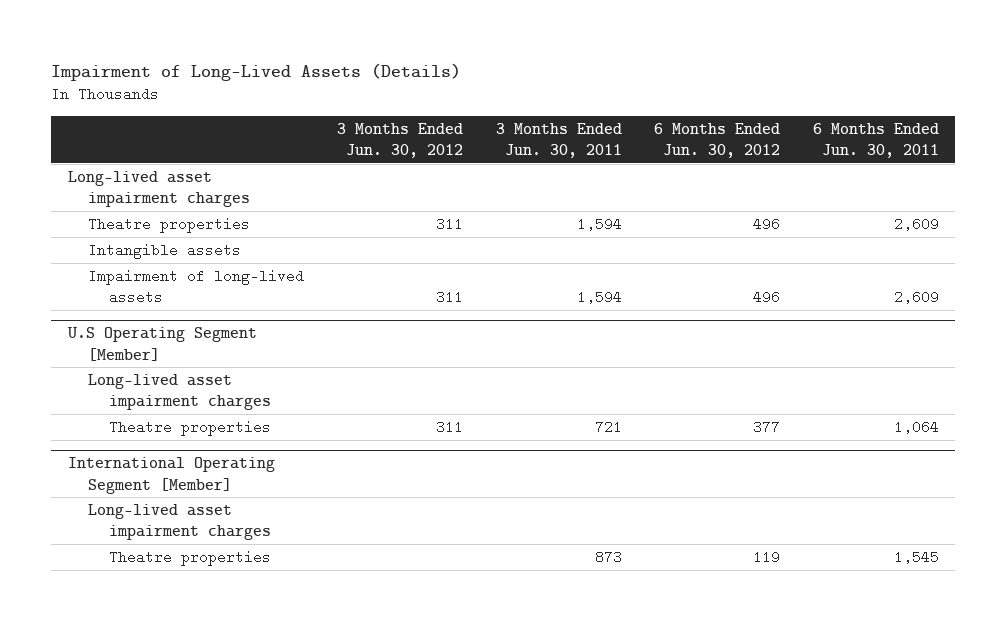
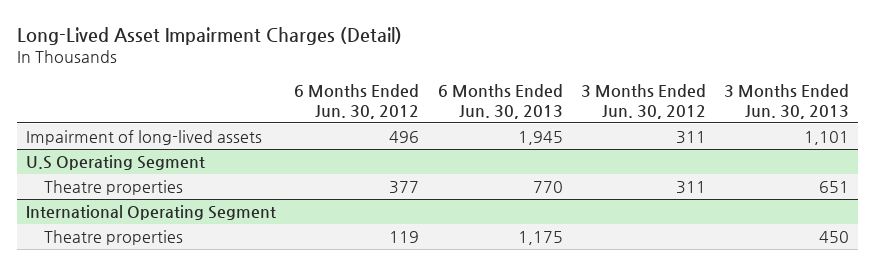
[51,62,462,81] Impairment of Long-Lived Assets (Details) -> [16,27,402,46] Long-Lived Asset Impairment Charges (Detail)
[495,122,622,158] 3 Months Ended Jun. 30, 2011 -> none
[812,122,939,158] 6 Months Ended Jun. 30, 2011 -> none
none -> [437,84,563,119] 6 Months Ended Jun. 30, 2013
none -> [724,84,850,119] 3 Months Ended Jun. 30, 2013
[67,170,251,208] Long-lived asset impairment charges -> none
[88,216,251,233] Theatre properties -> none
[88,242,242,259] Intangible assets -> none
[88,373,272,411] Long-lived asset impairment charges -> none
[66,327,257,361] U.S Operating Segment [Member] -> [26,155,206,171] U.S Operating Segment
[88,503,272,541] Long-lived asset impairment charges -> none
[67,457,275,494] International Operating Segment [Member] -> [26,205,277,221] International Operating Segment

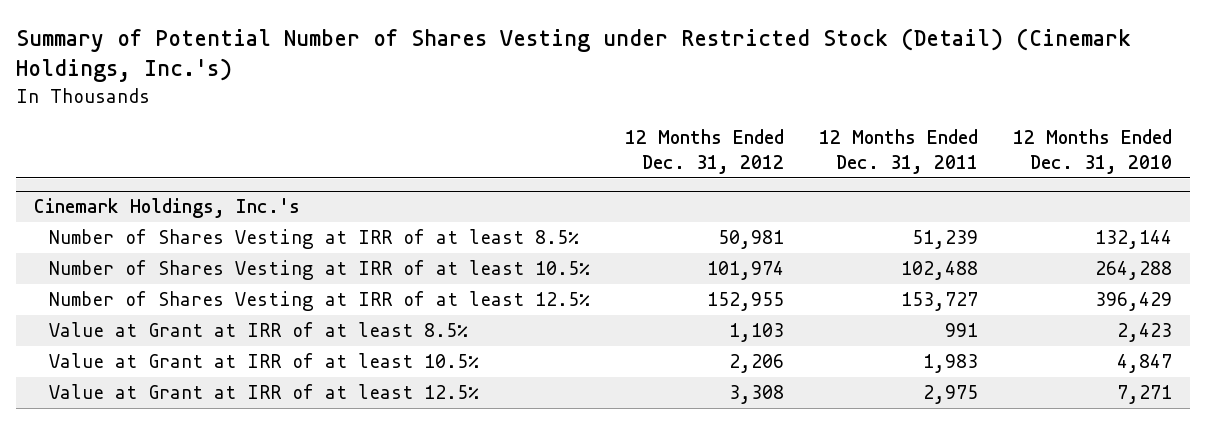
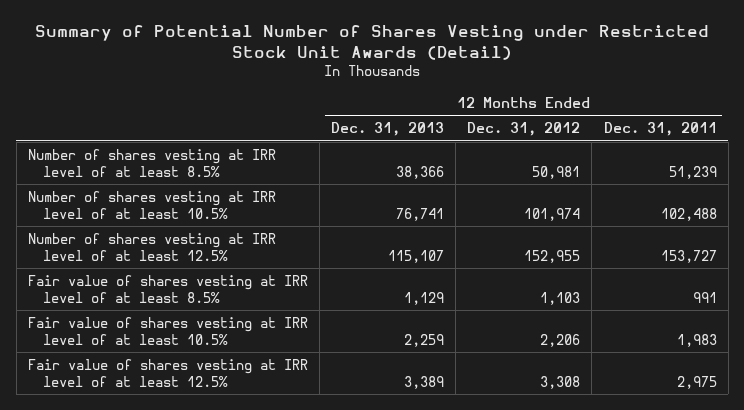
[15,28,1131,83] Summary of Potential Number of Shares Vesting under Restricted Stock (Detail) (Cinemark Holdings, Inc.'s) -> [35,25,710,61] Summary of Potential Number of Shares Vesting under Restricted Stock Unit Awards (Detail)
[1013,129,1173,174] 12 Months Ended Dec. 31, 2010 -> none
none -> [330,122,444,137] Dec. 31, 2013
[33,198,300,219] Cinemark Holdings, Inc.'s -> none
[48,229,579,250] Number of Shares Vesting at IRR of at least 8.5% -> [27,148,276,177] Number of shares vesting at IRR level of at least 8.5%
[48,260,590,281] Number of Shares Vesting at IRR of at least 10.5% -> [27,190,276,219] Number of shares vesting at IRR level of at least 10.5%
[48,291,590,312] Number of Shares Vesting at IRR of at least 12.5% -> [27,232,276,261] Number of shares vesting at IRR level of at least 12.5%
[48,322,468,338] Value at Grant at IRR of at least 8.5% -> [27,274,308,303] Fair value of shares vesting at IRR level of at least 8.5%
[48,353,479,369] Value at Grant at IRR of at least 10.5% -> [27,316,308,345] Fair value of shares vesting at IRR level of at least 10.5%
[48,384,479,400] Value at Grant at IRR of at least 12.5% -> [27,358,308,387] Fair value of shares vesting at IRR level of at least 12.5%

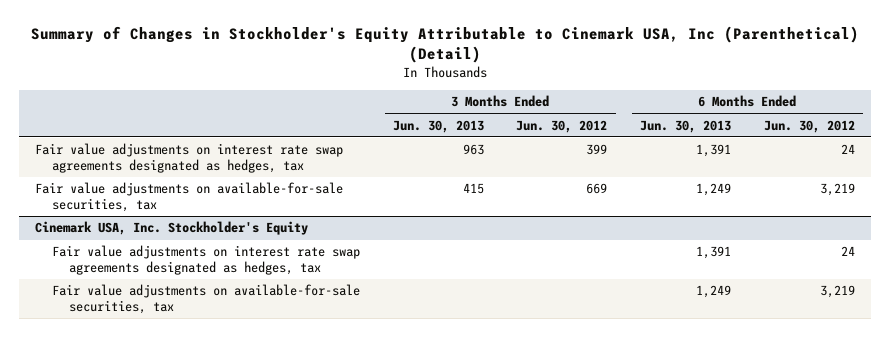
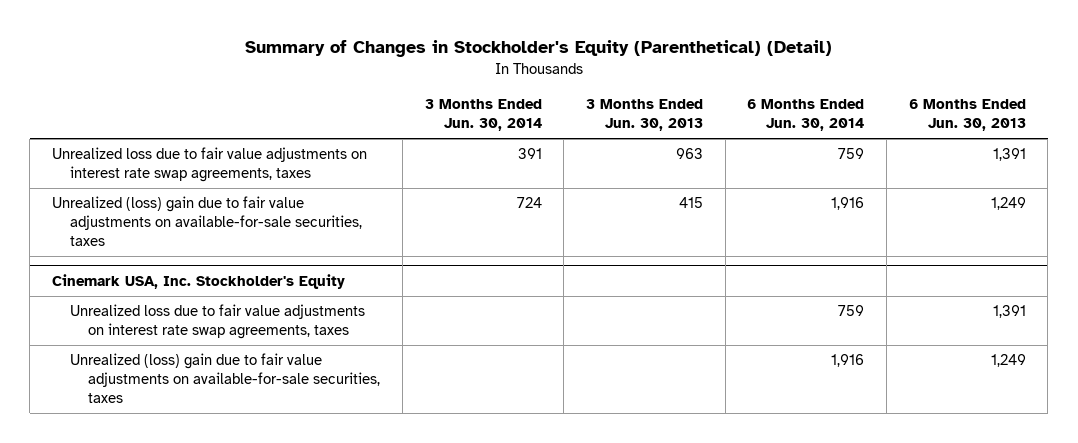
[30,26,859,64] Summary of Changes in Stockholder's Equity Attributable to Cinemark USA, Inc (Parenthetical) (Detail) -> [244,40,832,58] Summary of Changes in Stockholder's Equity (Parenthetical) (Detail)
[516,119,608,133] Jun. 30, 2012 -> none
[763,119,855,133] Jun. 30, 2012 -> none
none -> [424,99,542,132] 3 Months Ended Jun. 30, 2014
none -> [747,99,865,132] 6 Months Ended Jun. 30, 2014
[35,143,344,174] Fair value adjustments on interest rate swap agreements designated as hedges, tax -> [51,147,367,183] Unrealized loss due to fair value adjustments on interest rate swap agreements, taxes
[35,182,344,213] Fair value adjustments on available-for-sale securities, tax -> [51,196,363,247] Unrealized (loss) gain due to fair value adjustments on available-for-sale securities, taxes
[52,245,361,276] Fair value adjustments on interest rate swap agreements designated as hedges, tax -> [70,304,366,340] Unrealized loss due to fair value adjustments on interest rate swap agreements, taxes
[52,284,361,315] Fair value adjustments on available-for-sale securities, tax -> [70,353,381,404] Unrealized (loss) gain due to fair value adjustments on available-for-sale securities, taxes

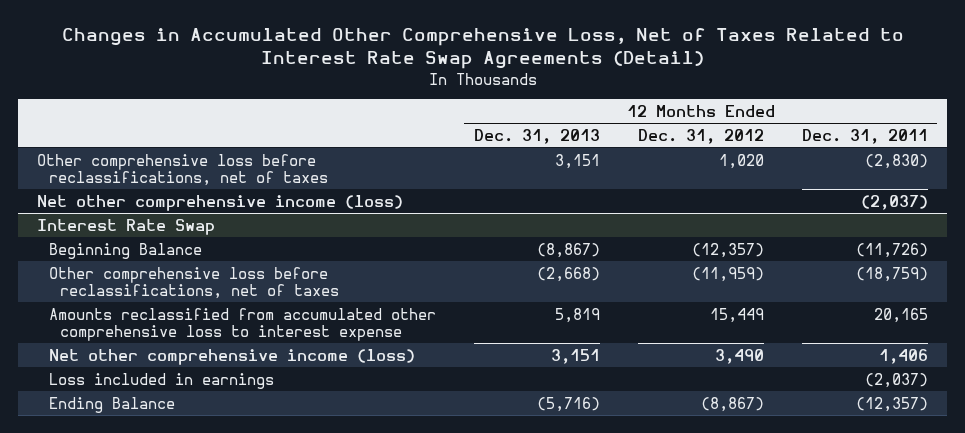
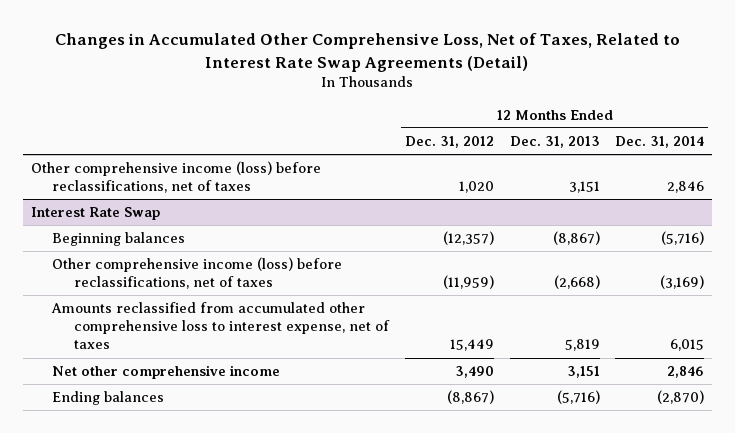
[61,28,904,70] Changes in Accumulated Other Comprehensive Loss, Net of Taxes Related to Interest Rate Swap Agreements (Detail) -> [55,33,681,72] Changes in Accumulated Other Comprehensive Loss, Net of Taxes, Related to Interest Rate Swap Agreements (Detail)
[801,128,928,144] Dec. 31, 2011 -> none
none -> [615,135,705,148] Dec. 31, 2014
[37,194,404,211] Net other comprehensive income (loss) -> none
[37,153,328,186] Other comprehensive loss before reclassifications, net of taxes -> [30,161,321,194] Other comprehensive income (loss) before reclassifications, net of taxes
[48,372,274,389] Loss included in earnings -> none
[48,242,202,259] Beginning Balance -> [52,232,186,247] Beginning balances
[48,266,339,299] Other comprehensive loss before reclassifications, net of taxes -> [52,257,343,290] Other comprehensive income (loss) before reclassifications, net of taxes
[48,307,436,341] Amounts reclassified from accumulated other comprehensive loss to interest expense -> [51,302,391,350] Amounts reclassified from accumulated other comprehensive loss to interest expense, net of taxes
[48,348,415,365] Net other comprehensive income (loss) -> [52,365,281,380] Net other comprehensive income
[48,396,175,413] Ending Balance -> [52,391,165,406] Ending balances

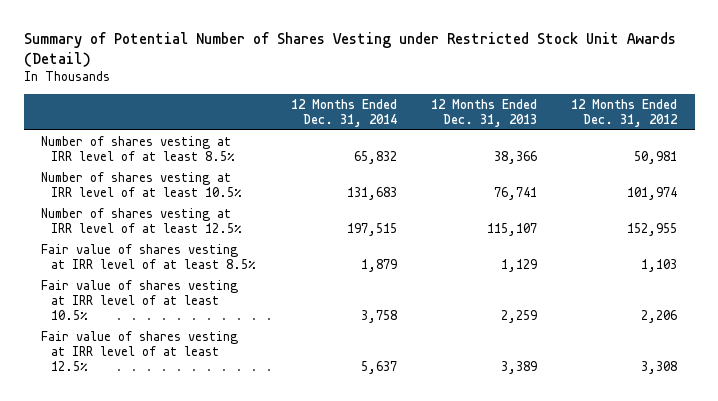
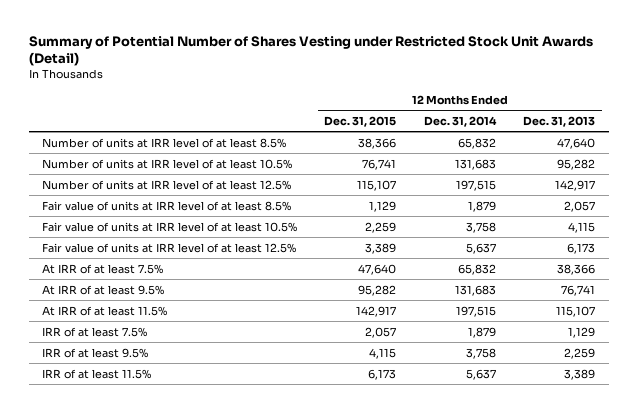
[571,99,679,128] 12 Months Ended Dec. 31, 2012 -> none
none -> [324,115,397,127] Dec. 31, 2015
[40,135,236,161] Number of shares vesting at IRR level of at least 8.5% -> [42,137,287,148] Number of units at IRR level of at least 8.5%
[493,150,537,164] 38,366 -> [556,137,595,149] 47,640
[40,171,243,197] Number of shares vesting at IRR level of at least 10.5% -> [42,158,293,169] Number of units at IRR level of at least 10.5%
[493,186,537,200] 76,741 -> [556,158,595,170] 95,282
[40,207,243,233] Number of shares vesting at IRR level of at least 12.5% -> [42,179,292,190] Number of units at IRR level of at least 12.5%
[486,222,537,236] 115,107 -> [554,179,595,191] 142,917
[40,243,257,269] Fair value of shares vesting at IRR level of at least 8.5% -> [42,200,292,211] Fair value of units at IRR level of at least 8.5%
[500,258,537,272] 1,129 -> [563,200,595,212] 2,057
[40,279,238,321] Fair value of shares vesting at IRR level of at least 10.5% -> [42,221,298,232] Fair value of units at IRR level of at least 10.5%
[500,310,537,324] 2,259 -> [567,221,595,233] 4,115
[40,330,238,372] Fair value of shares vesting at IRR level of at least 12.5% -> [42,242,297,253] Fair value of units at IRR level of at least 12.5%
[500,361,537,375] 3,389 -> [566,242,595,254] 6,173
none -> [42,263,164,274] At IRR of at least 7.5%
none -> [42,284,165,295] At IRR of at least 9.5%
none -> [42,305,168,316] At IRR of at least 11.5%
none -> [42,326,148,337] IRR of at least 7.5%
none -> [42,347,149,358] IRR of at least 9.5%
none -> [42,368,152,379] IRR of at least 11.5%

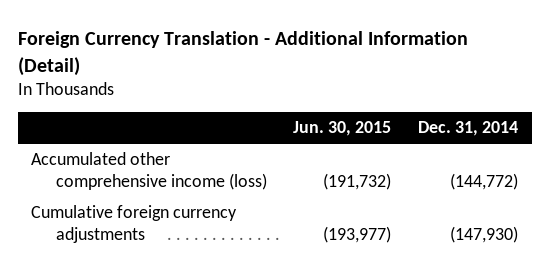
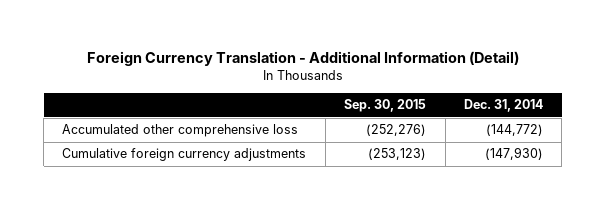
[293,121,392,137] Jun. 30, 2015 -> none
none -> [344,99,427,113] Sep. 30, 2015
[31,152,267,191] Accumulated other comprehensive income (loss) -> [62,124,299,138] Accumulated other comprehensive loss

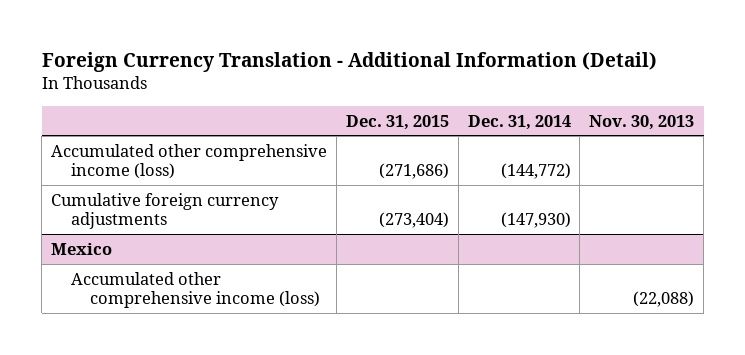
[344,99,427,113] Sep. 30, 2015 -> none
none -> [345,114,449,130] Dec. 31, 2015
none -> [589,114,695,130] Nov. 30, 2013
[62,124,299,138] Accumulated other comprehensive loss -> [51,143,328,179] Accumulated other comprehensive income (loss)
none -> [51,242,113,255] Mexico
none -> [70,271,321,308] Accumulated other comprehensive income (loss)

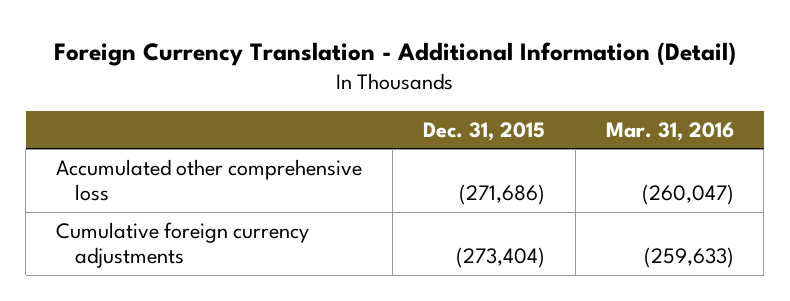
[467,114,571,130] Dec. 31, 2014 -> none
[589,114,695,130] Nov. 30, 2013 -> none
none -> [605,121,734,141] Mar. 31, 2016
[51,143,328,179] Accumulated other comprehensive income (loss) -> [56,158,363,202] Accumulated other comprehensive loss
[51,242,113,255] Mexico -> none
[70,271,321,308] Accumulated other comprehensive income (loss) -> none

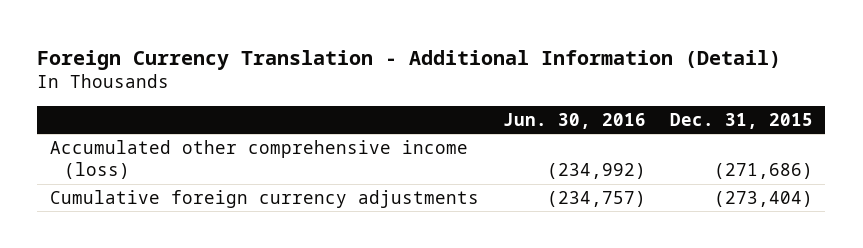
[605,121,734,141] Mar. 31, 2016 -> none
none -> [502,113,646,130] Jun. 30, 2016
[56,158,363,202] Accumulated other comprehensive loss -> [49,139,468,180] Accumulated other comprehensive income (loss)

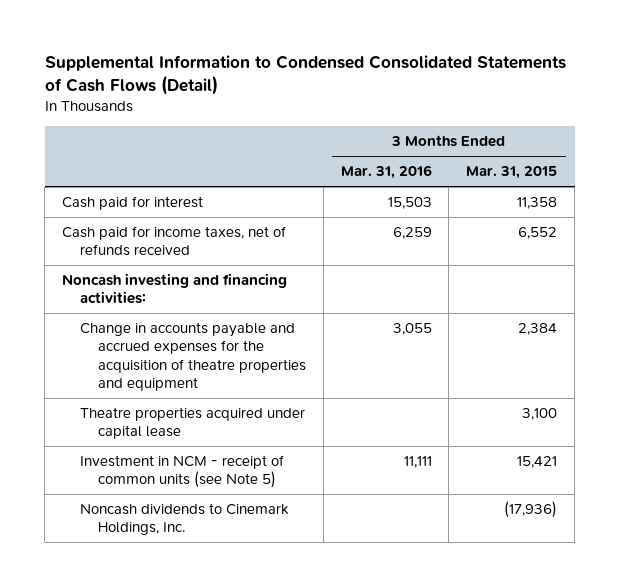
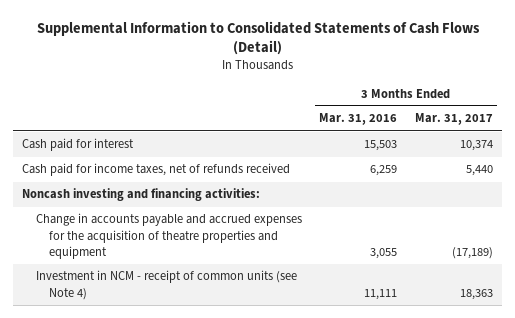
[44,54,566,96] Supplemental Information to Condensed Consolidated Statements of Cash Flows (Detail) -> [36,20,480,56] Supplemental Information to Consolidated Statements of Cash Flows (Detail)
[466,166,558,180] Mar. 31, 2015 -> none
none -> [414,113,493,126] Mar. 31, 2017
[79,407,305,440] Theatre properties acquired under capital lease -> none
[79,503,289,536] Noncash dividends to Cinemark Holdings, Inc. -> none
[79,455,284,489] Investment in NCM - receipt of common units (see Note 5) -> [35,270,297,300] Investment in NCM - receipt of common units (see Note 4)

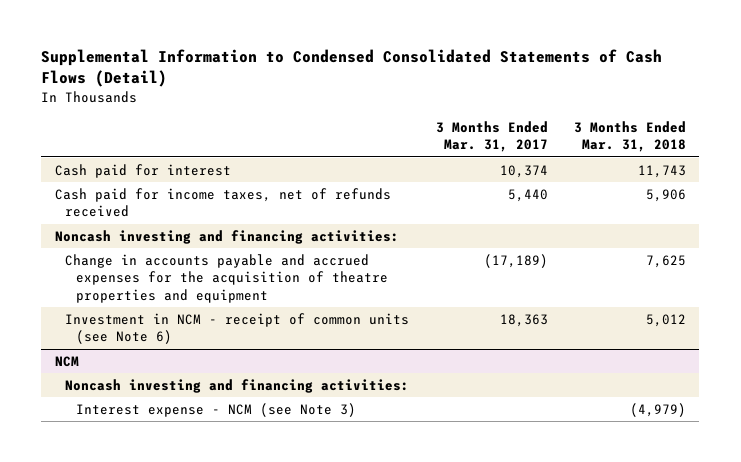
[36,20,480,56] Supplemental Information to Consolidated Statements of Cash Flows (Detail) -> [41,49,663,88] Supplemental Information to Condensed Consolidated Statements of Cash Flows (Detail)
[319,113,398,126] Mar. 31, 2016 -> none
none -> [574,121,687,153] 3 Months Ended Mar. 31, 2018
[35,270,297,300] Investment in NCM - receipt of common units (see Note 4) -> [65,312,410,345] Investment in NCM - receipt of common units (see Note 6)
none -> [54,355,79,367] NCM
none -> [65,378,410,393] Noncash investing and financing activities:
none -> [76,402,357,417] Interest expense - NCM (see Note 3)

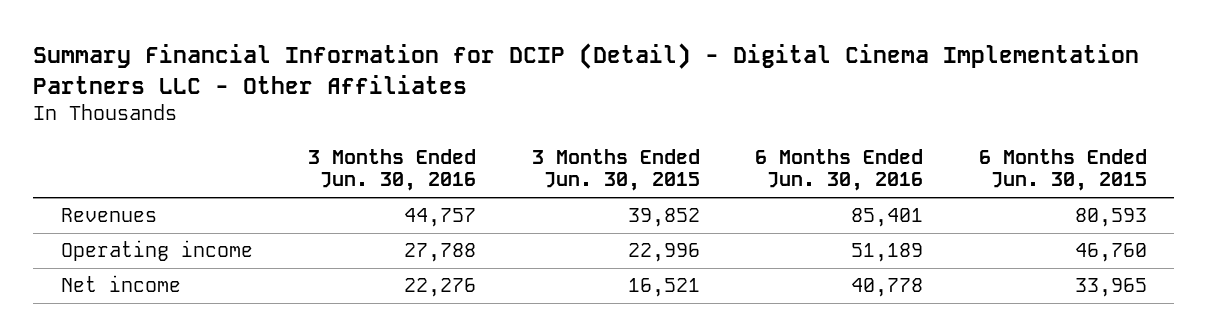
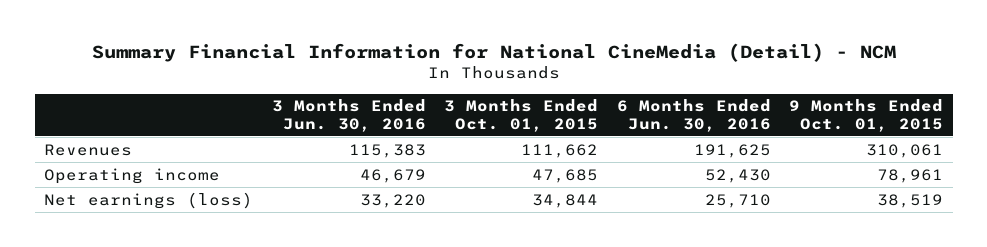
[33,43,1140,94] Summary Financial Information for DCIP (Detail) - Digital Cinema Implementation Partners LLC - Other Affiliates -> [91,43,896,63] Summary Financial Information for National CineMedia (Detail) - NCM
[531,148,700,192] 3 Months Ended Jun. 30, 2015 -> none
[978,148,1147,192] 6 Months Ended Jun. 30, 2015 -> none
none -> [444,99,599,132] 3 Months Ended Oct. 01, 2015
none -> [789,99,944,132] 9 Months Ended Oct. 01, 2015
[404,208,477,228] 44,757 -> [348,143,426,158] 115,383
[851,208,924,228] 85,401 -> [693,143,771,158] 191,625
[404,243,477,263] 27,788 -> [359,168,426,183] 46,679
[851,243,924,263] 51,189 -> [704,168,771,183] 52,430
[60,275,181,293] Net income -> [44,191,254,209] Net earnings (loss)
[404,278,477,298] 22,276 -> [359,193,426,208] 33,220
[851,278,924,298] 40,778 -> [704,193,771,208] 25,710

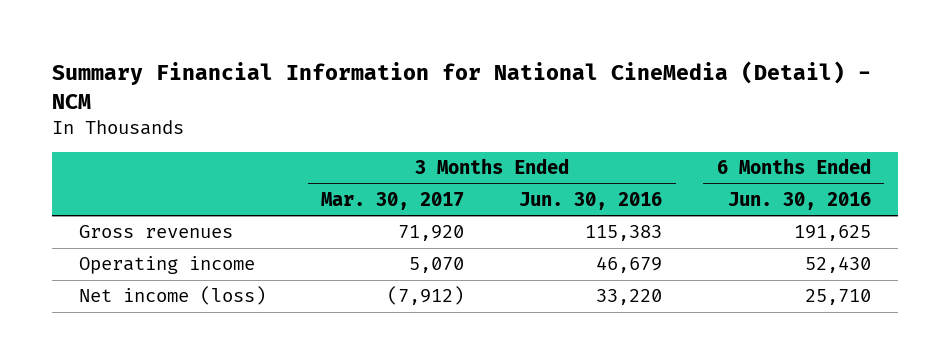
[444,99,599,132] 3 Months Ended Oct. 01, 2015 -> none
[789,99,944,132] 9 Months Ended Oct. 01, 2015 -> none
none -> [321,191,465,210] Mar. 30, 2017
[44,143,133,156] Revenues -> [79,225,234,239] Gross revenues
[44,191,254,209] Net earnings (loss) -> [79,286,267,306] Net income (loss)

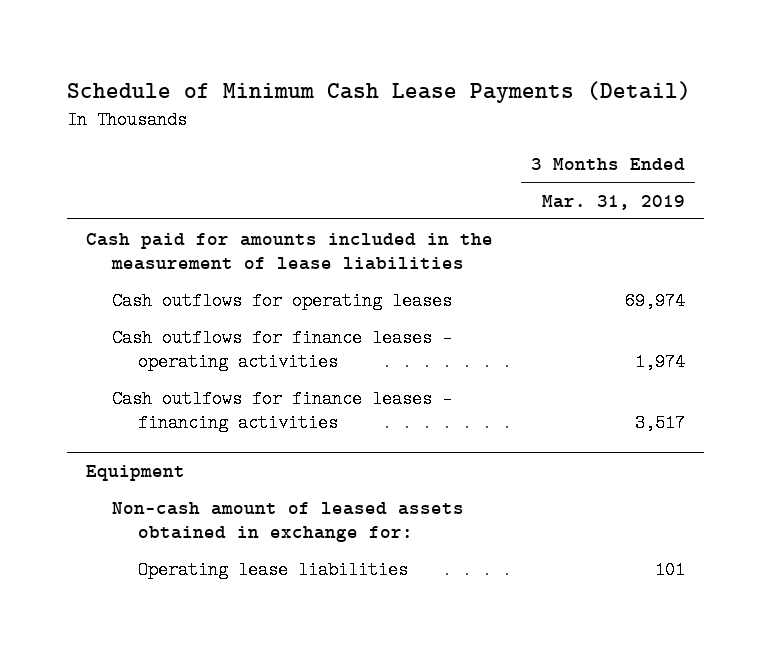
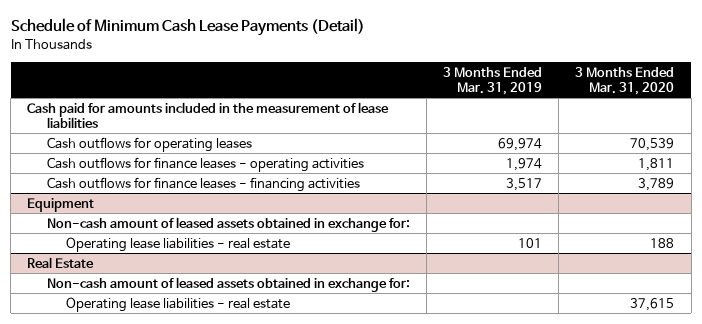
none -> [575,66,675,96] 3 Months Ended Mar. 31, 2020
[111,389,452,433] Cash outlfows for finance leases - financing activities -> [46,176,360,192] Cash outflows for finance leases - financing activities
[137,560,408,579] Operating lease liabilities -> [65,236,290,252] Operating lease liabilities - real estate
none -> [27,256,95,268] Real Estate
none -> [46,276,410,292] Non-cash amount of leased assets obtained in exchange for:
none -> [65,296,290,312] Operating lease liabilities - real estate

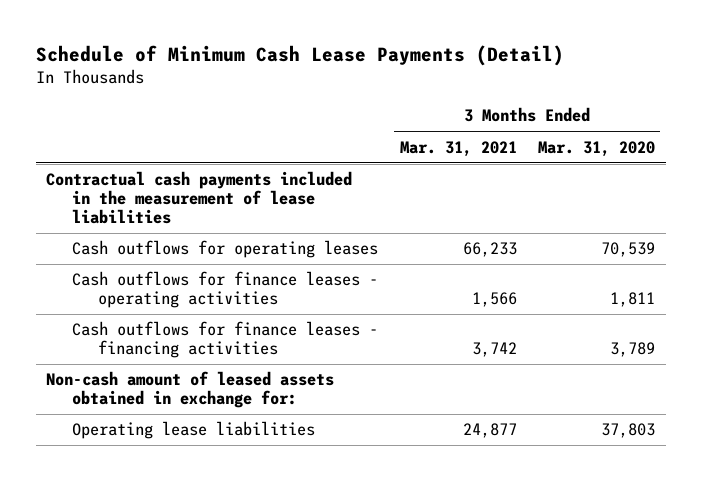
[443,66,543,96] 3 Months Ended Mar. 31, 2019 -> none
none -> [399,140,517,157] Mar. 31, 2021
[27,101,390,128] Cash paid for amounts included in the measurement of lease liabilities -> [46,171,353,225] Contractual cash payments included in the measurement of lease liabilities
[27,197,95,212] Equipment -> none
[27,256,95,268] Real Estate -> none
[46,276,410,292] Non-cash amount of leased assets obtained in exchange for: -> none
[65,296,290,312] Operating lease liabilities - real estate -> none
[65,236,290,252] Operating lease liabilities - real estate -> [72,421,316,440] Operating lease liabilities
[650,237,675,248] 188 -> [600,423,655,439] 37,803

